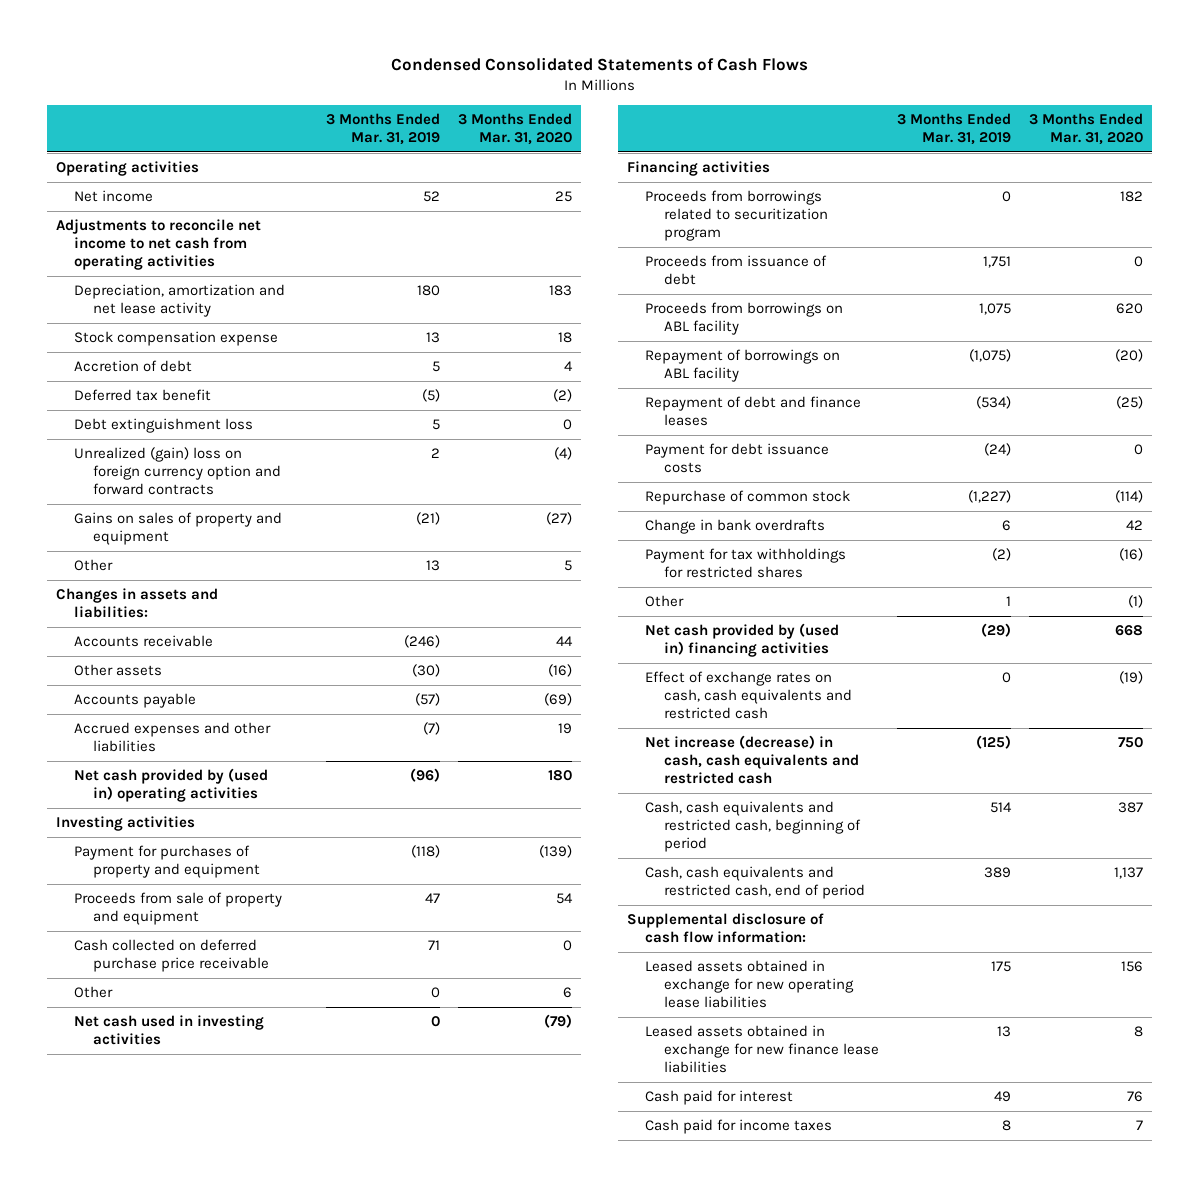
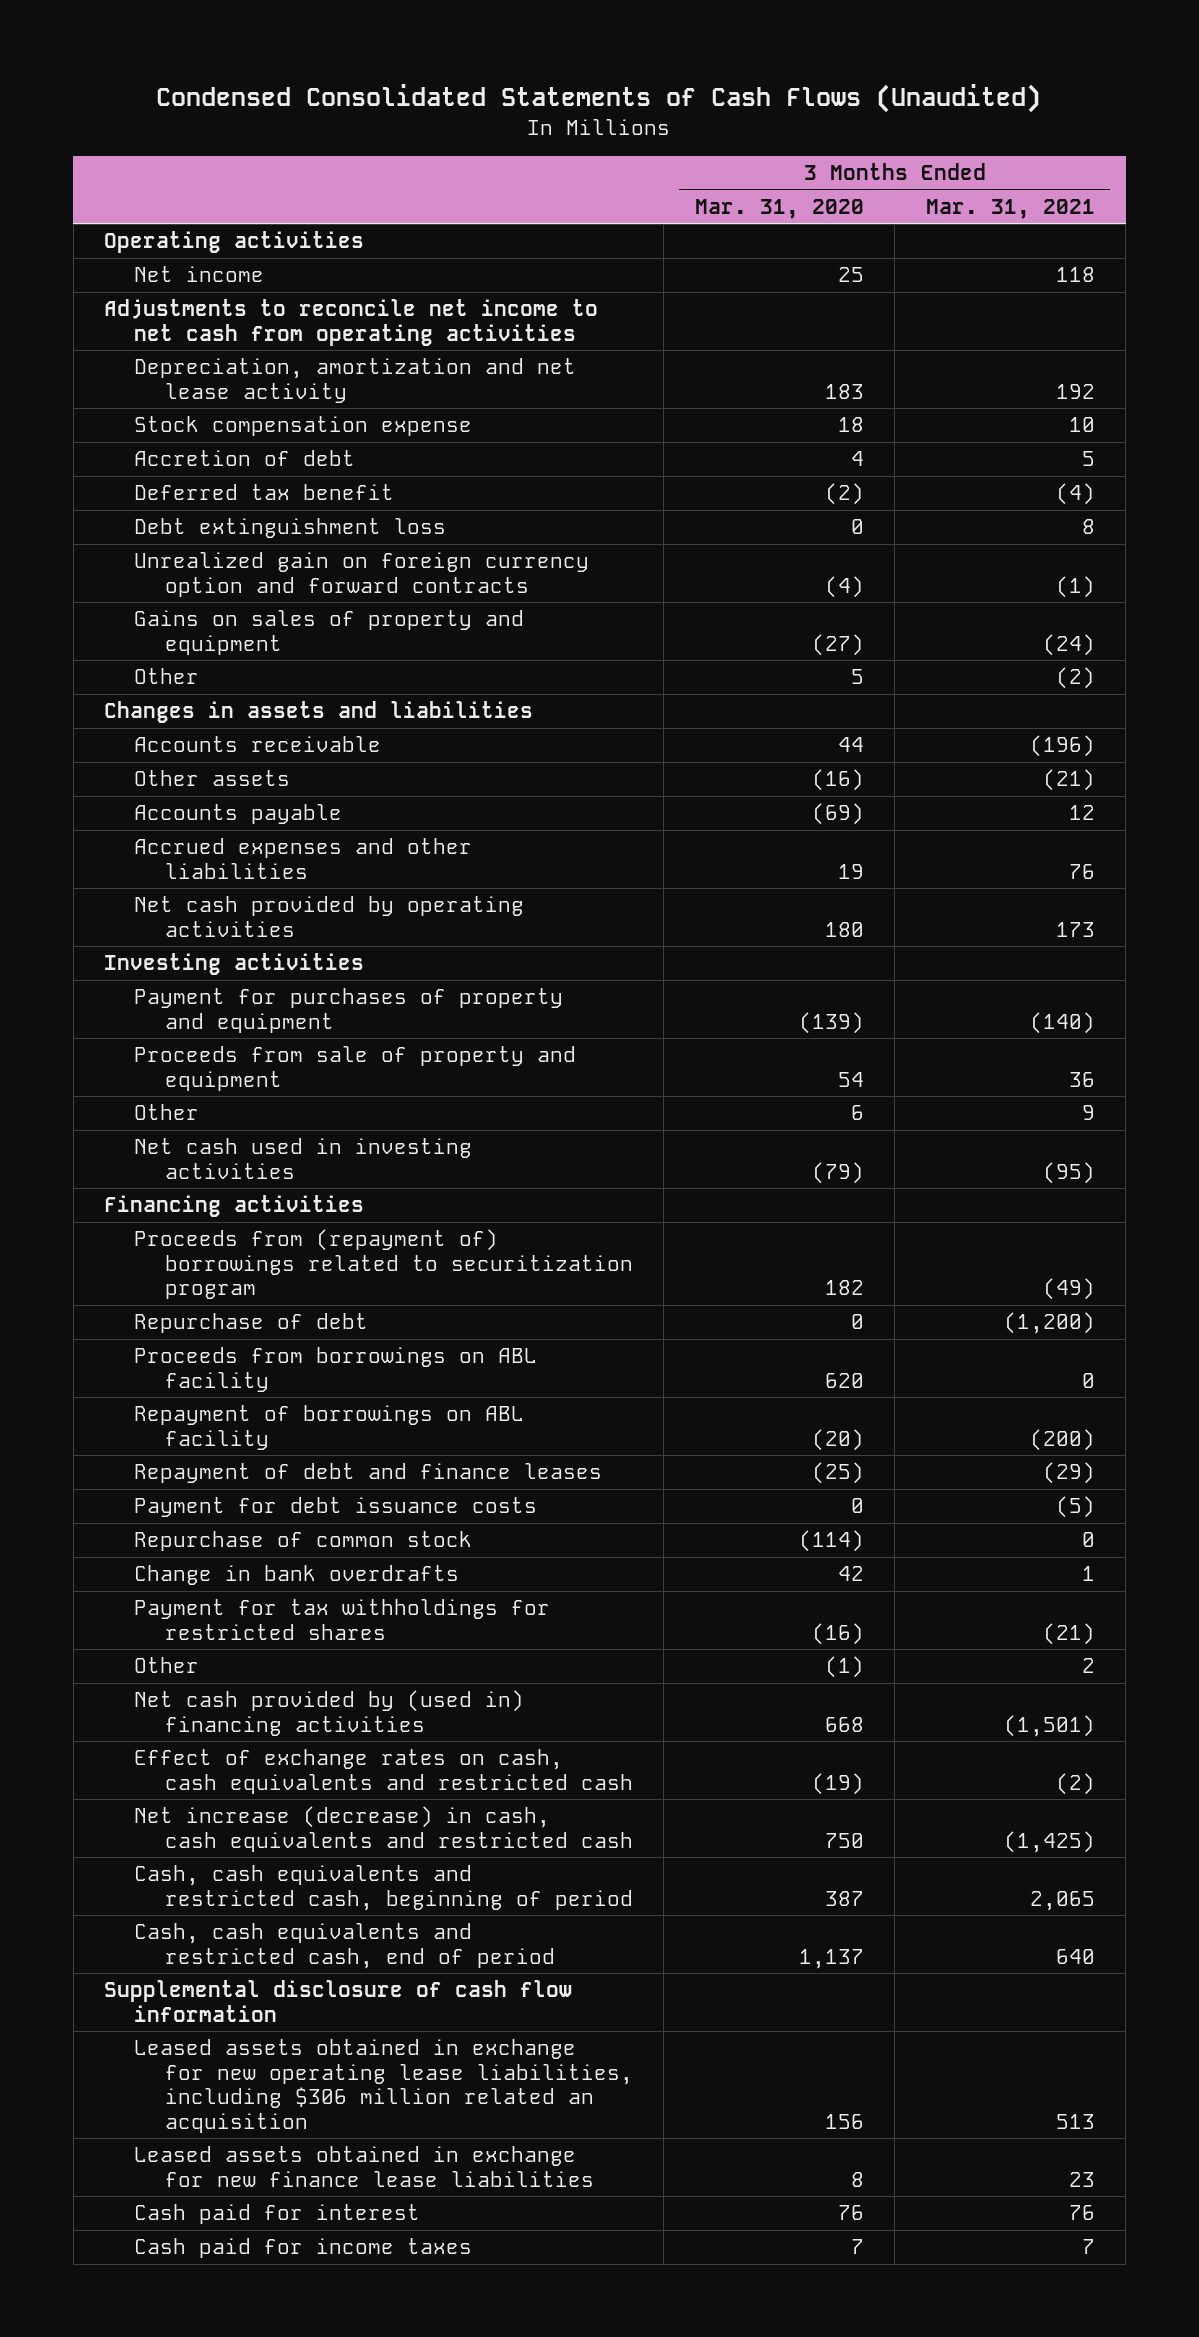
[390,56,808,71] Condensed Consolidated Statements of Cash Flows -> [156,84,1042,114] Condensed Consolidated Statements of Cash Flows (Unaudited)
[325,112,440,145] 3 Months Ended Mar. 31, 2019 -> none
none -> [925,198,1095,219] Mar. 31, 2021
[74,447,281,496] Unrealized (gain) loss on foreign currency option and forward contracts -> [134,552,590,597] Unrealized gain on foreign currency option and forward contracts
[56,588,219,619] Changes in assets and liabilities: -> [104,701,534,724] Changes in assets and liabilities
[74,768,269,803] Net cash provided by (used in) operating activities -> [134,896,525,937] Net cash provided by operating activities
[74,939,269,973] Cash collected on deferred purchase price receivable -> none
[645,255,828,286] Proceeds from issuance of debt -> none
[645,190,828,242] Proceeds from borrowings related to securitization program -> [134,1229,633,1300] Proceeds from (repayment of) borrowings related to securitization program
none -> [134,1313,369,1334] Repurchase of debt
[627,913,825,944] Supplemental disclosure of cash flow information: -> [104,1980,573,2022] Supplemental disclosure of cash flow information
[645,960,854,1009] Leased assets obtained in exchange for new operating lease liabilities -> [134,2039,633,2133] Leased assets obtained in exchange for new operating lease liabilities, including $306 million related an acquisition

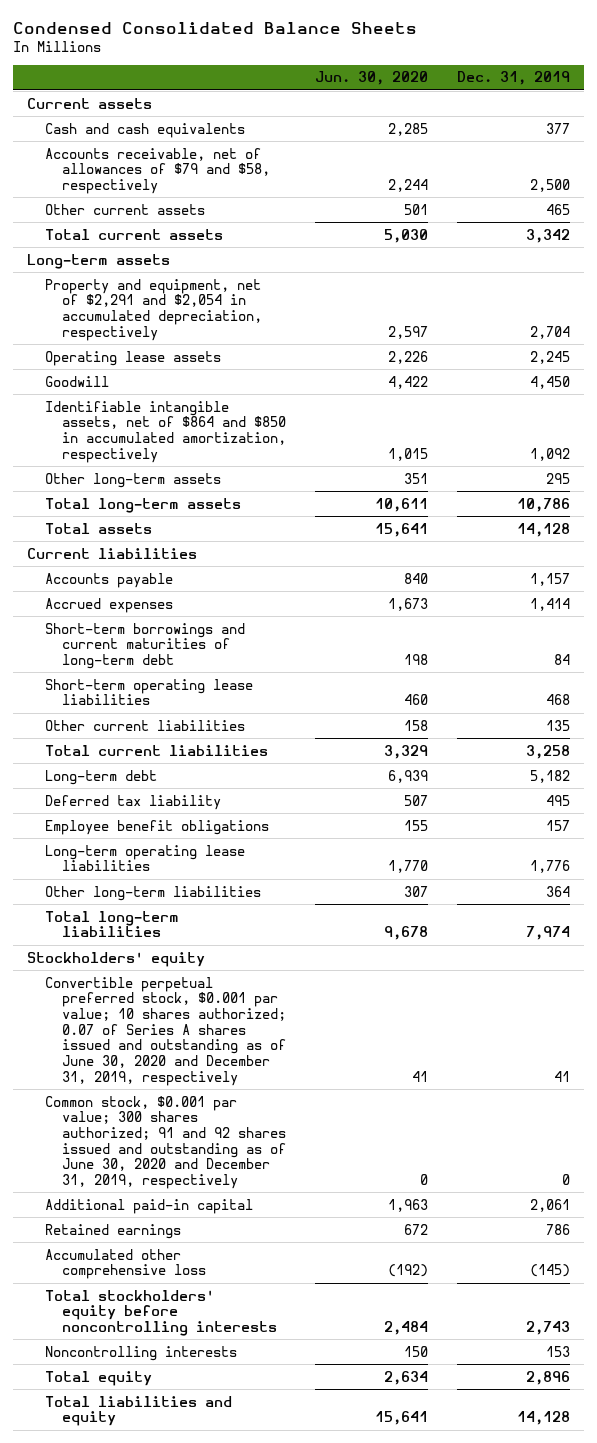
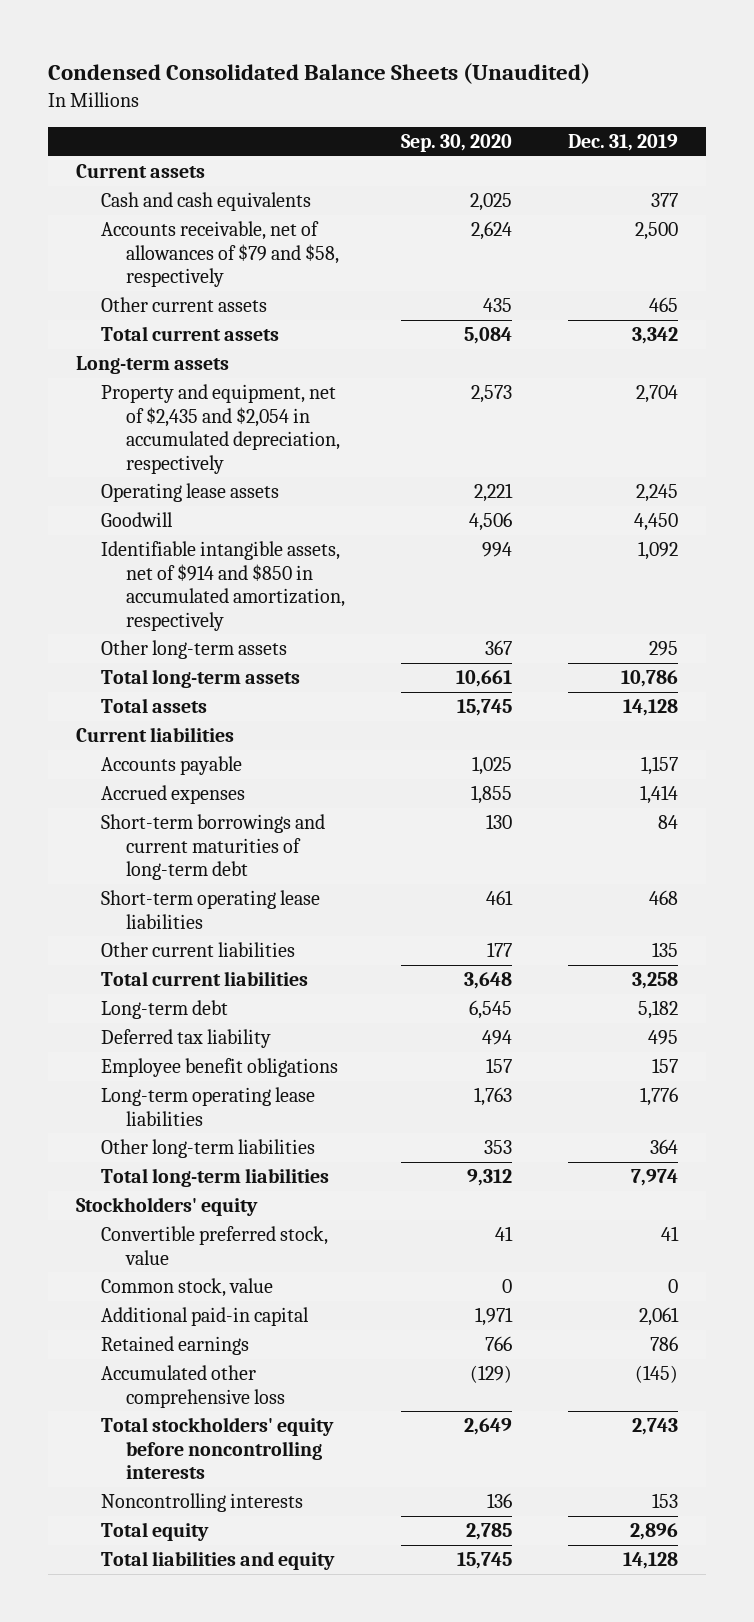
[12,21,417,34] Condensed Consolidated Balance Sheets -> [48,62,591,84] Condensed Consolidated Balance Sheets (Unaudited)
[314,71,428,86] Jun. 30, 2020 -> none
none -> [401,134,513,153] Sep. 30, 2020
[44,278,262,341] Property and equipment, net of $2,291 and $2,054 in accumulated depreciation, respectively -> [101,384,341,475] Property and equipment, net of $2,435 and $2,054 in accumulated depreciation, respectively
[44,400,286,463] Identifiable intangible assets, net of $864 and $850 in accumulated amortization, respectively -> [101,541,346,632] Identifiable intangible assets, net of $914 and $850 in accumulated amortization, respectively
[44,976,286,1086] Convertible perpetual preferred stock, $0.001 par value; 10 shares authorized; 0.07 of Series A shares issued and outstanding as of June 30, 2020 and December 31, 2019, respectively -> [101,1226,329,1265] Convertible preferred stock, value
[44,1095,286,1189] Common stock, $0.001 par value; 300 shares authorized; 91 and 92 shares issued and outstanding as of June 30, 2020 and December 31, 2019, respectively -> [101,1278,274,1298] Common stock, value

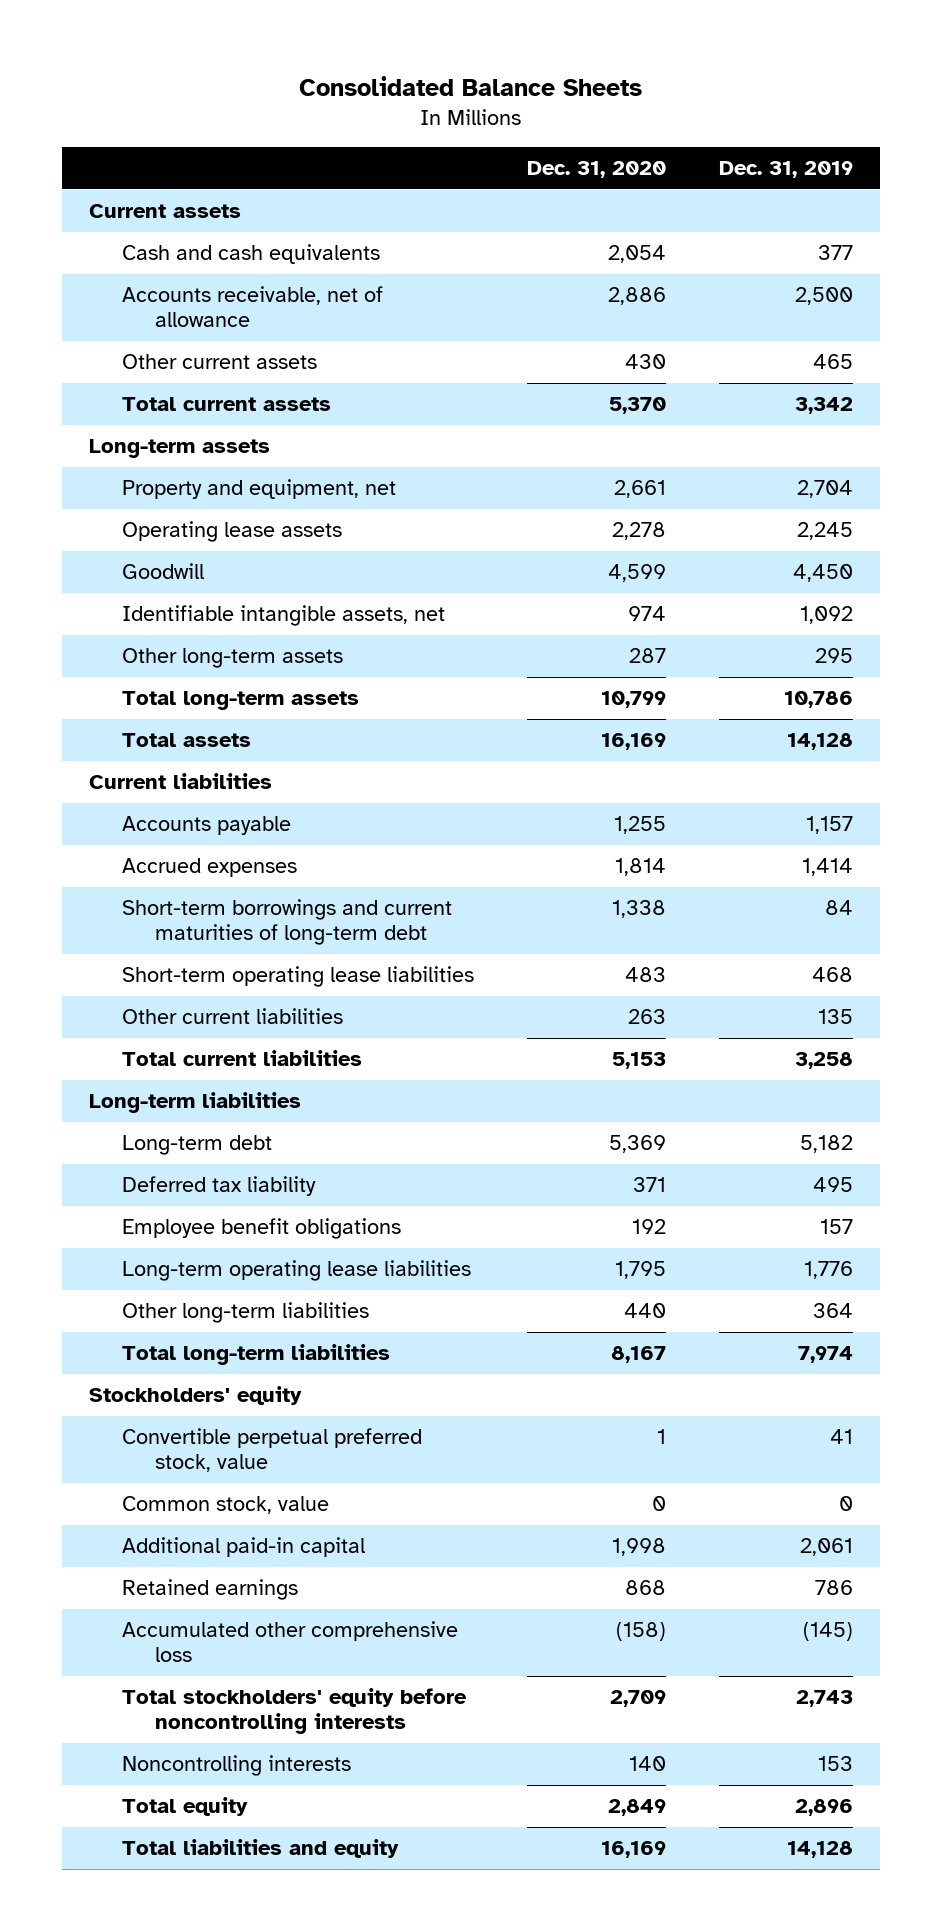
[48,62,591,84] Condensed Consolidated Balance Sheets (Unaudited) -> [298,75,642,96] Consolidated Balance Sheets
[401,134,513,153] Sep. 30, 2020 -> none
none -> [526,160,666,178] Dec. 31, 2020
[101,221,340,288] Accounts receivable, net of allowances of $79 and $58, respectively -> [121,286,383,328] Accounts receivable, net of allowance
[101,384,341,475] Property and equipment, net of $2,435 and $2,054 in accumulated depreciation, respectively -> [121,479,396,500] Property and equipment, net
[101,541,346,632] Identifiable intangible assets, net of $914 and $850 in accumulated amortization, respectively -> [121,605,445,627] Identifiable intangible assets, net
none -> [88,1092,301,1114] Long-term liabilities
[101,1226,329,1265] Convertible preferred stock, value -> [121,1428,422,1473] Convertible perpetual preferred stock, value

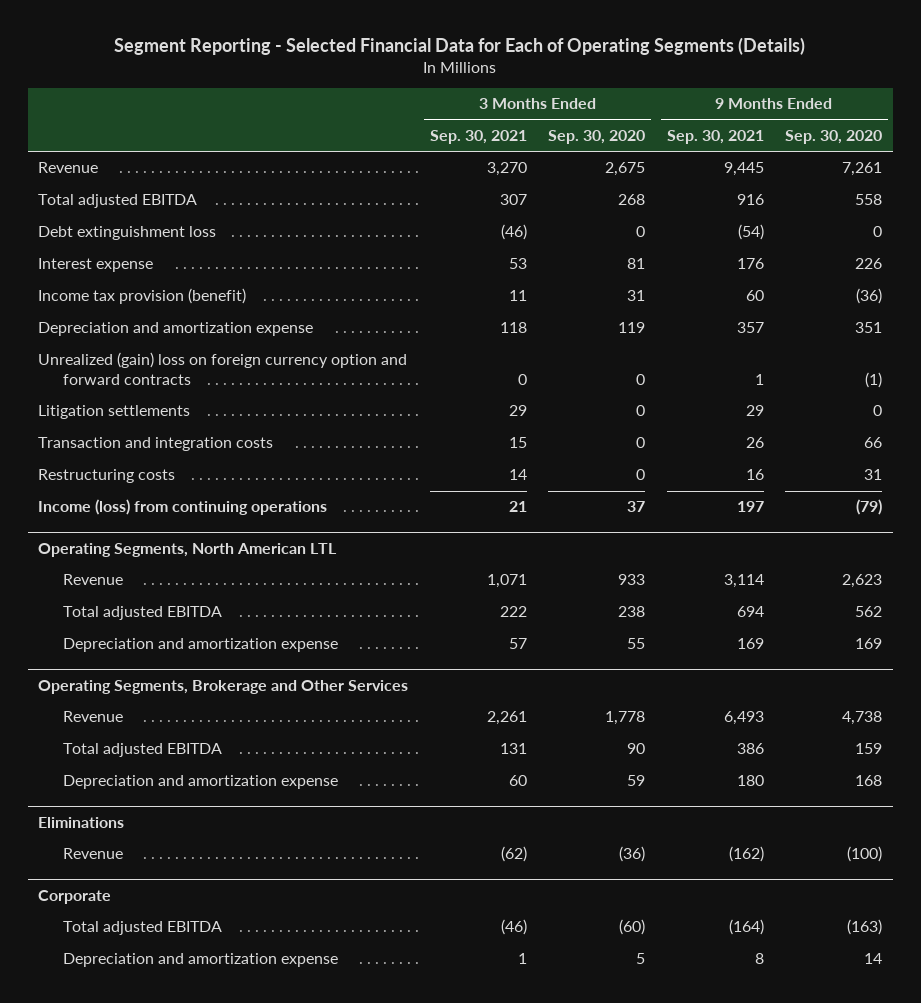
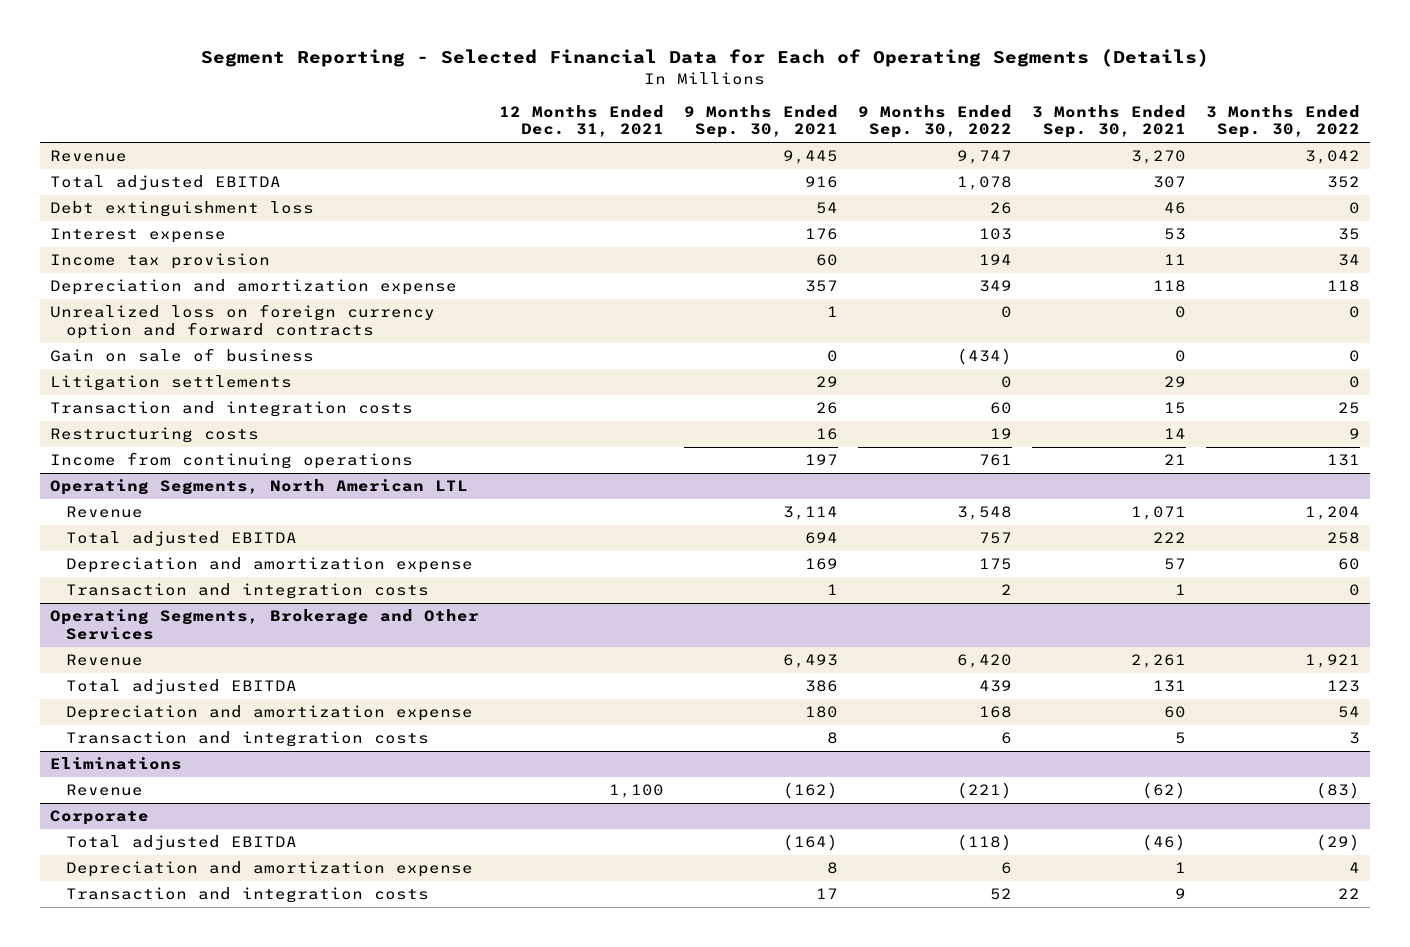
[548,129,646,144] Sep. 30, 2020 -> none
[785,129,883,144] Sep. 30, 2020 -> none
none -> [499,104,665,138] 12 Months Ended Dec. 31, 2021
none -> [858,104,1013,139] 9 Months Ended Sep. 30, 2022
none -> [1205,104,1360,139] 3 Months Ended Sep. 30, 2022
[500,224,527,241] (46) -> [1164,202,1187,215] 46
[737,224,764,241] (54) -> [816,202,839,215] 54
[38,288,247,305] Income tax provision (benefit) -> [50,253,271,270] Income tax provision
[38,352,408,385] Unrealized (gain) loss on foreign currency option and forward contracts -> [50,304,436,339] Unrealized loss on foreign currency option and forward contracts
none -> [50,348,315,363] Gain on sale of business
[38,499,328,516] Income (loss) from continuing operations -> [50,452,414,470] Income from continuing operations
none -> [66,583,430,600] Transaction and integration costs
none -> [66,731,430,748] Transaction and integration costs
none -> [66,887,430,904] Transaction and integration costs

